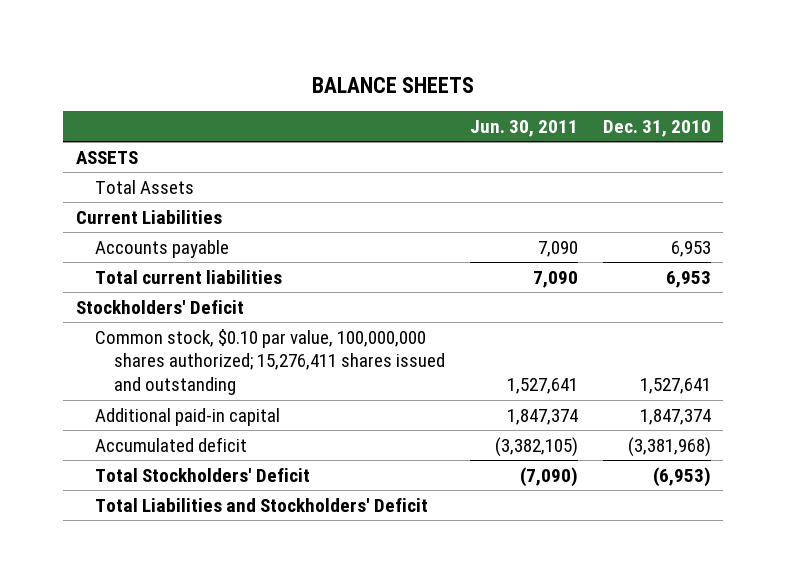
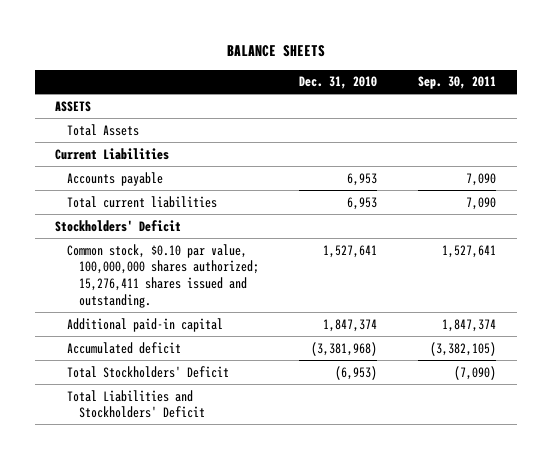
[469,119,578,137] Jun. 30, 2011 -> none
none -> [418,76,497,90] Sep. 30, 2011
[94,328,446,396] Common stock, $0.10 par value, 100,000,000 shares authorized; 15,276,411 shares issued and outstanding -> [66,243,259,308] Common stock, $0.10 par value, 100,000,000 shares authorized; 15,276,411 shares issued and outstanding.

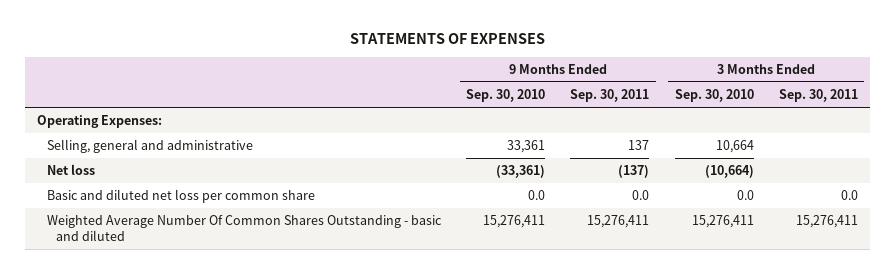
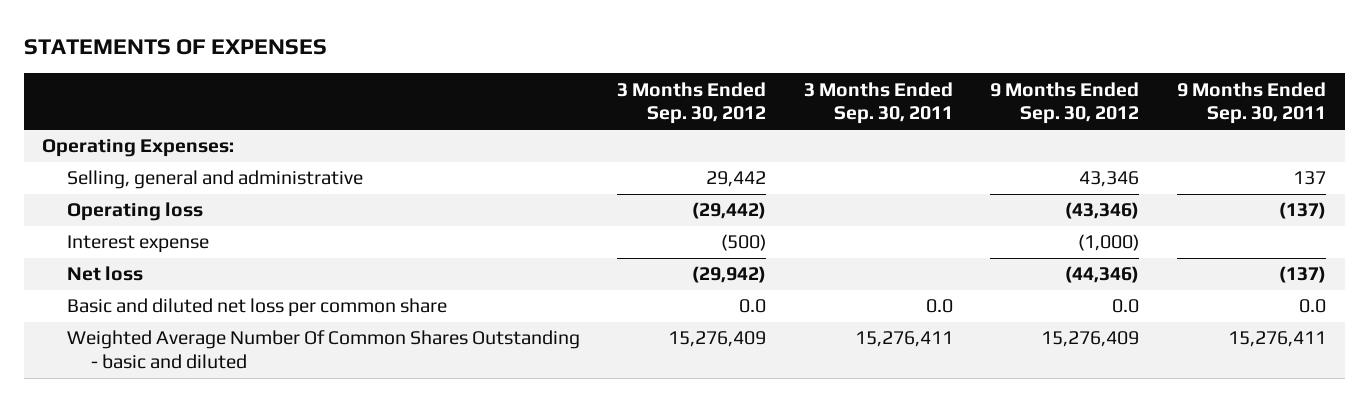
[465,89,545,103] Sep. 30, 2010 -> none
[674,89,754,103] Sep. 30, 2010 -> none
none -> [617,81,767,125] 3 Months Ended Sep. 30, 2012
none -> [990,81,1140,125] 9 Months Ended Sep. 30, 2012
none -> [66,202,203,222] Operating loss
none -> [66,235,209,254] Interest expense

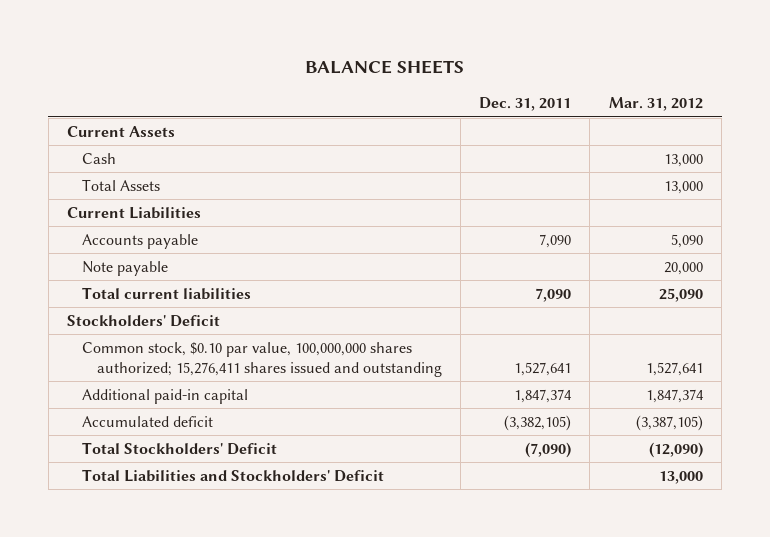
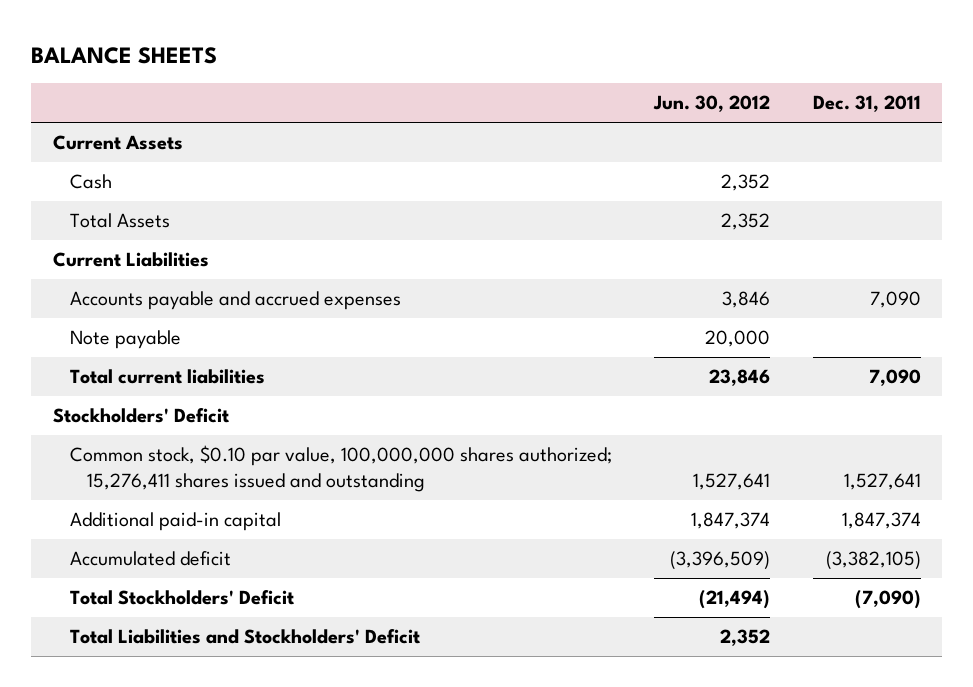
[608,97,703,112] Mar. 31, 2012 -> none
none -> [653,95,771,113] Jun. 30, 2012
[81,233,198,249] Accounts payable -> none
none -> [69,291,401,311] Accounts payable and accrued expenses

